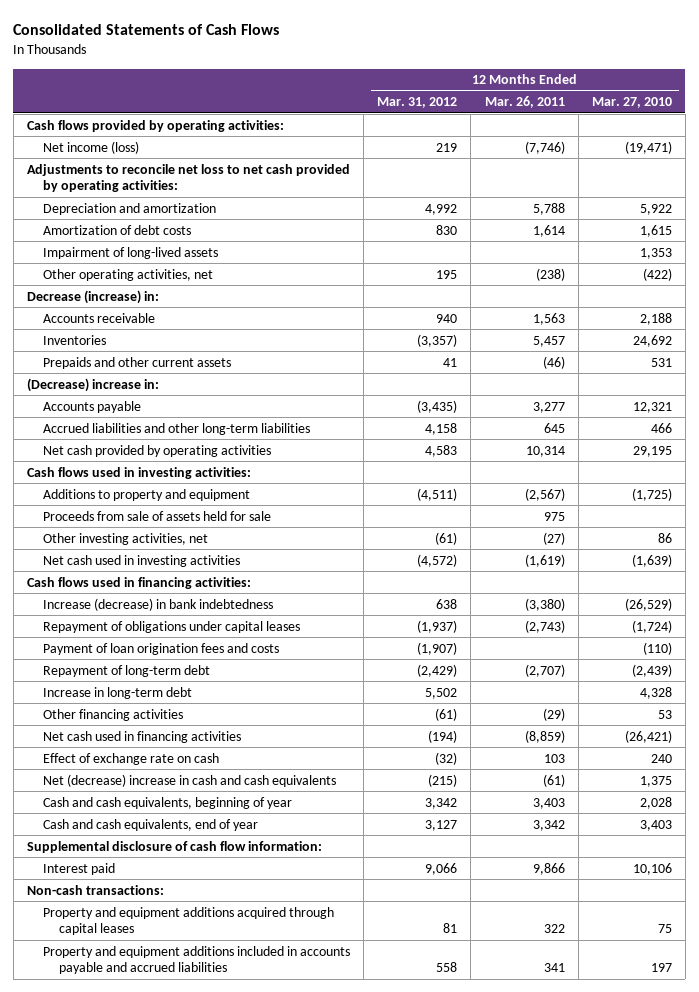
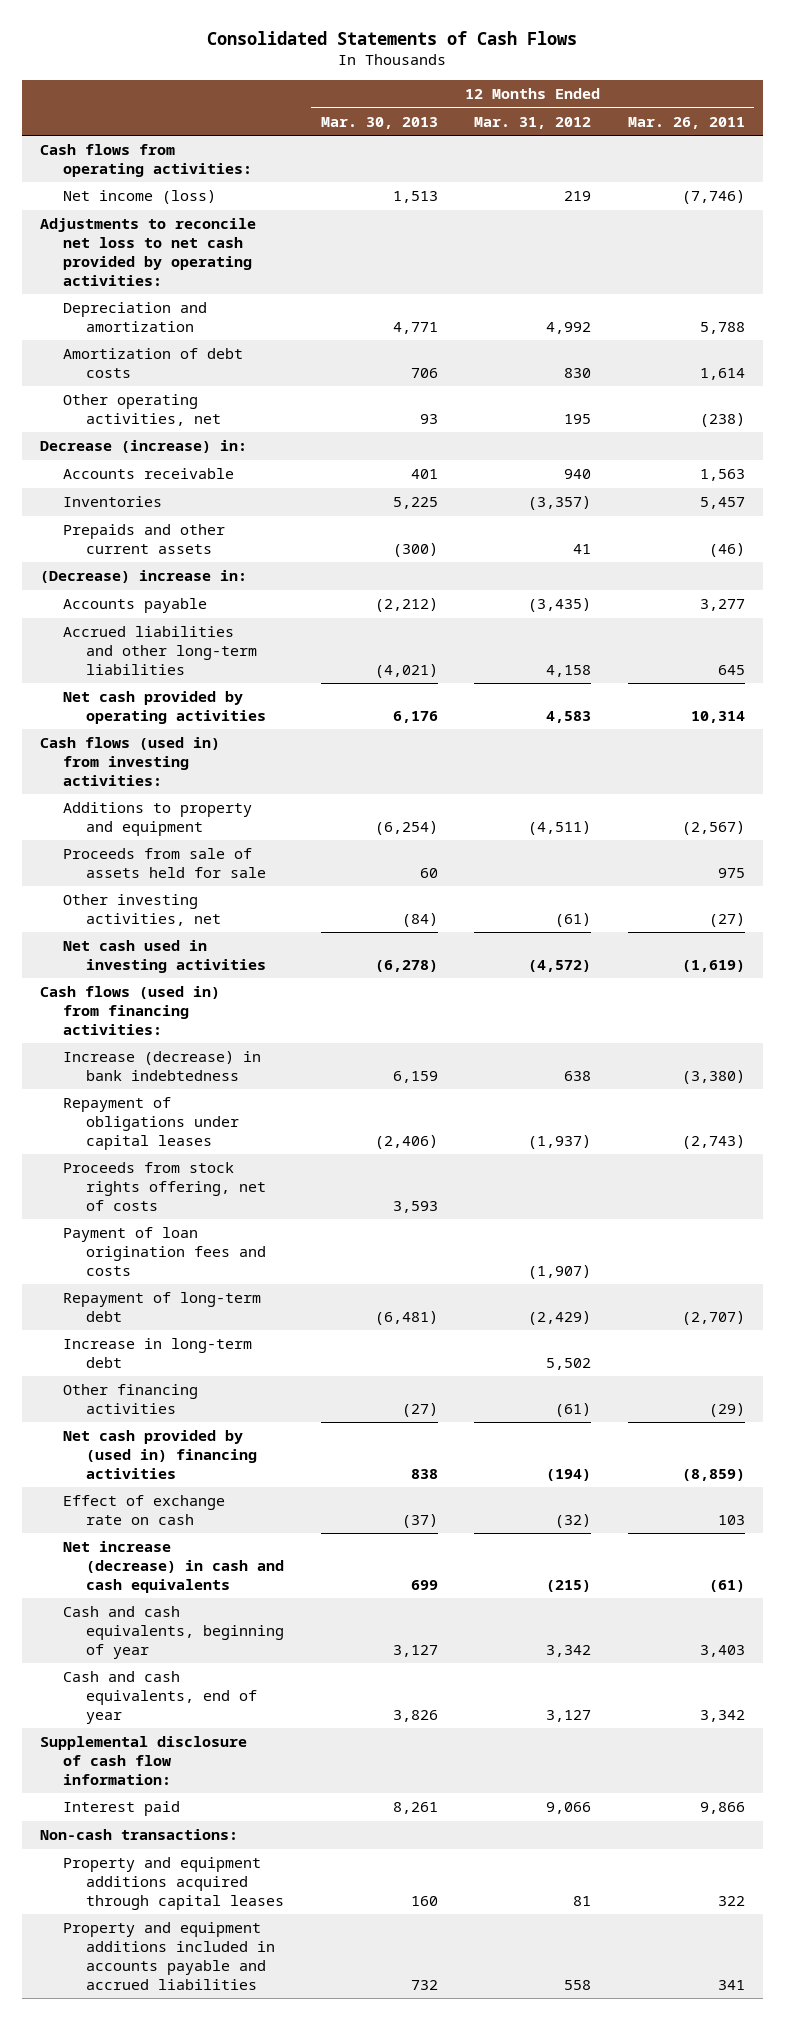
[591,97,672,109] Mar. 27, 2010 -> none
none -> [320,117,438,130] Mar. 30, 2013
[27,119,285,132] Cash flows provided by operating activities: -> [40,144,253,177] Cash flows from operating activities:
[42,246,218,259] Impairment of long-lived assets -> none
[27,466,252,479] Cash flows used in investing activities: -> [40,737,221,786] Cash flows (used in) from investing activities:
[27,576,252,589] Cash flows used in financing activities: -> [40,986,221,1035] Cash flows (used in) from financing activities:
none -> [63,1162,267,1211] Proceeds from stock rights offering, net of costs
[42,730,241,743] Net cash used in financing activities -> [63,1430,258,1479] Net cash provided by (used in) financing activities
[42,773,336,787] Net (decrease) increase in cash and cash equivalents -> [63,1541,285,1593] Net increase (decrease) in cash and cash equivalents

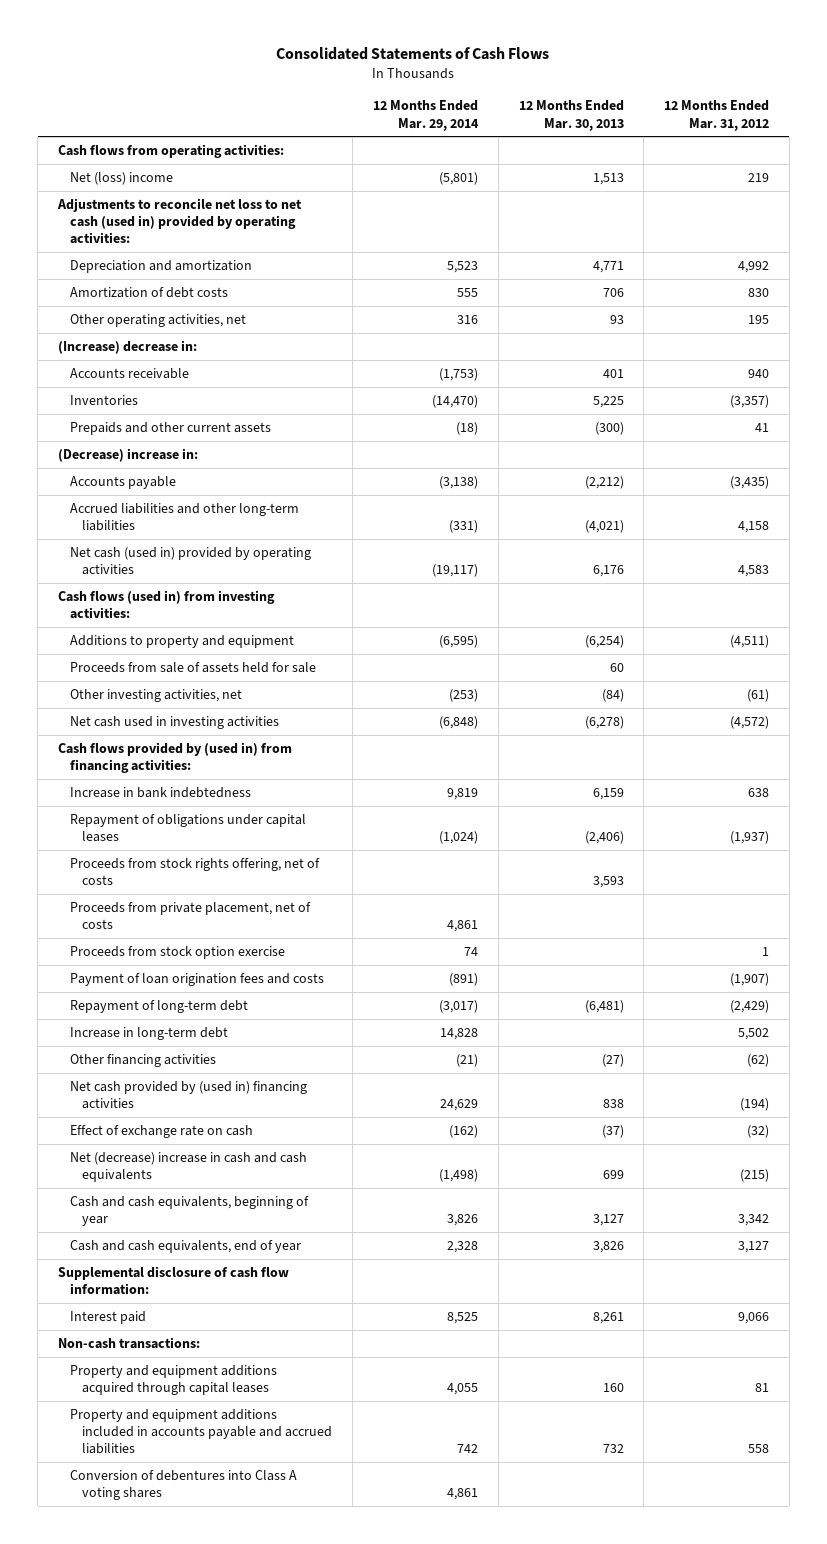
[627,117,745,130] Mar. 26, 2011 -> none
none -> [372,100,479,131] 12 Months Ended Mar. 29, 2014
[63,190,217,205] Net income (loss) -> [70,172,174,186] Net (loss) income
[40,218,257,286] Adjustments to reconcile net loss to net cash provided by operating activities: -> [56,198,302,245] Adjustments to reconcile net loss to net cash (used in) provided by operating activities:
[40,440,248,454] Decrease (increase) in: -> [57,340,197,355] (Increase) decrease in:
[63,691,267,724] Net cash provided by operating activities -> [70,547,312,576] Net cash (used in) provided by operating activities
[40,986,221,1035] Cash flows (used in) from financing activities: -> [57,742,292,774] Cash flows provided by (used in) from financing activities:
[63,1051,262,1081] Increase (decrease) in bank indebtedness -> [70,787,252,799] Increase in bank indebtedness
none -> [70,902,312,930] Proceeds from private placement, net of costs
none -> [70,946,286,960] Proceeds from stock option exercise
[555,1402,592,1417] (61) -> [747,1054,770,1068] (62)
[63,1541,285,1593] Net increase (decrease) in cash and cash equivalents -> [70,1152,308,1183] Net (decrease) increase in cash and cash equivalents
none -> [70,1470,298,1501] Conversion of debentures into Class A voting shares

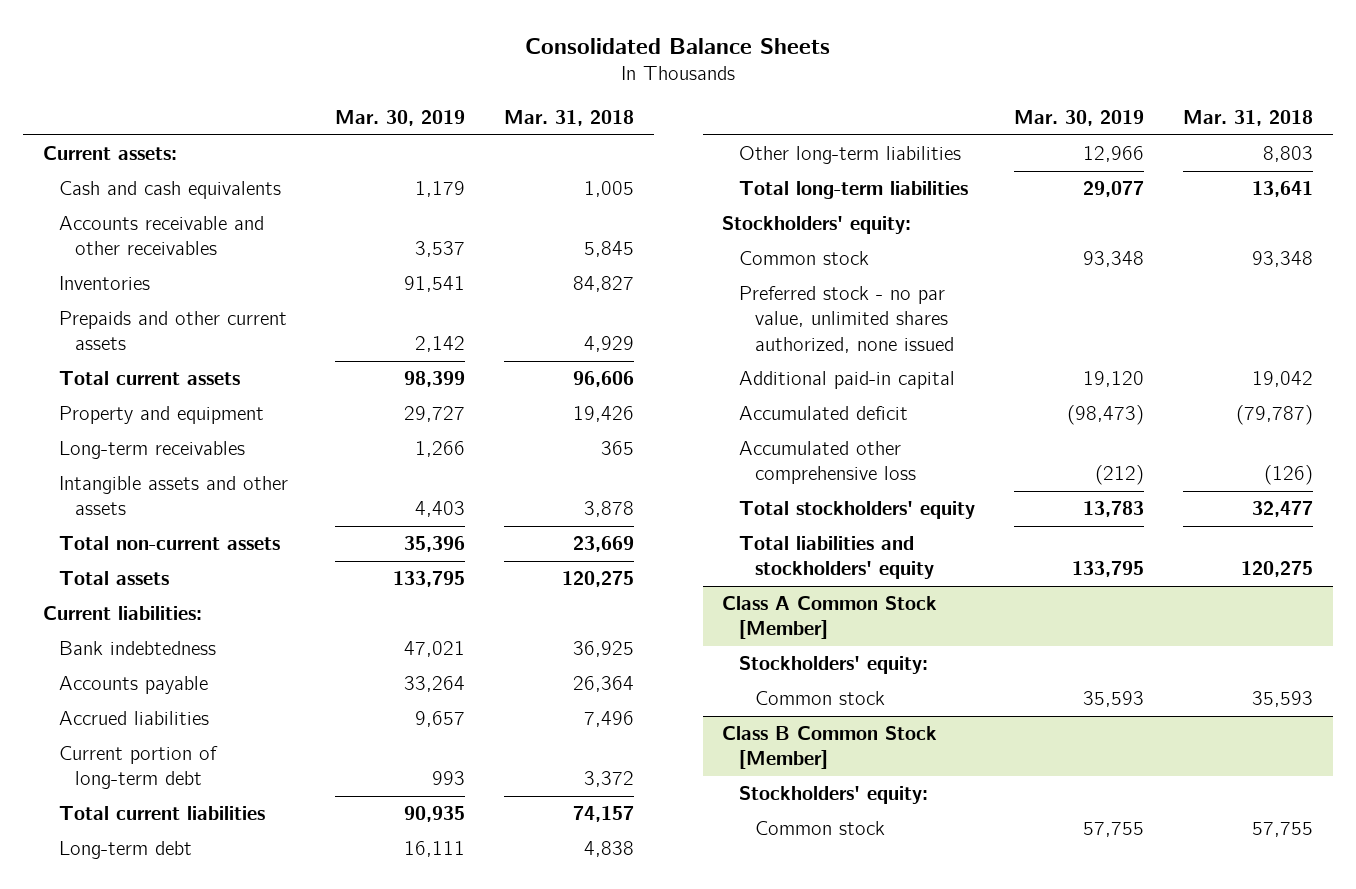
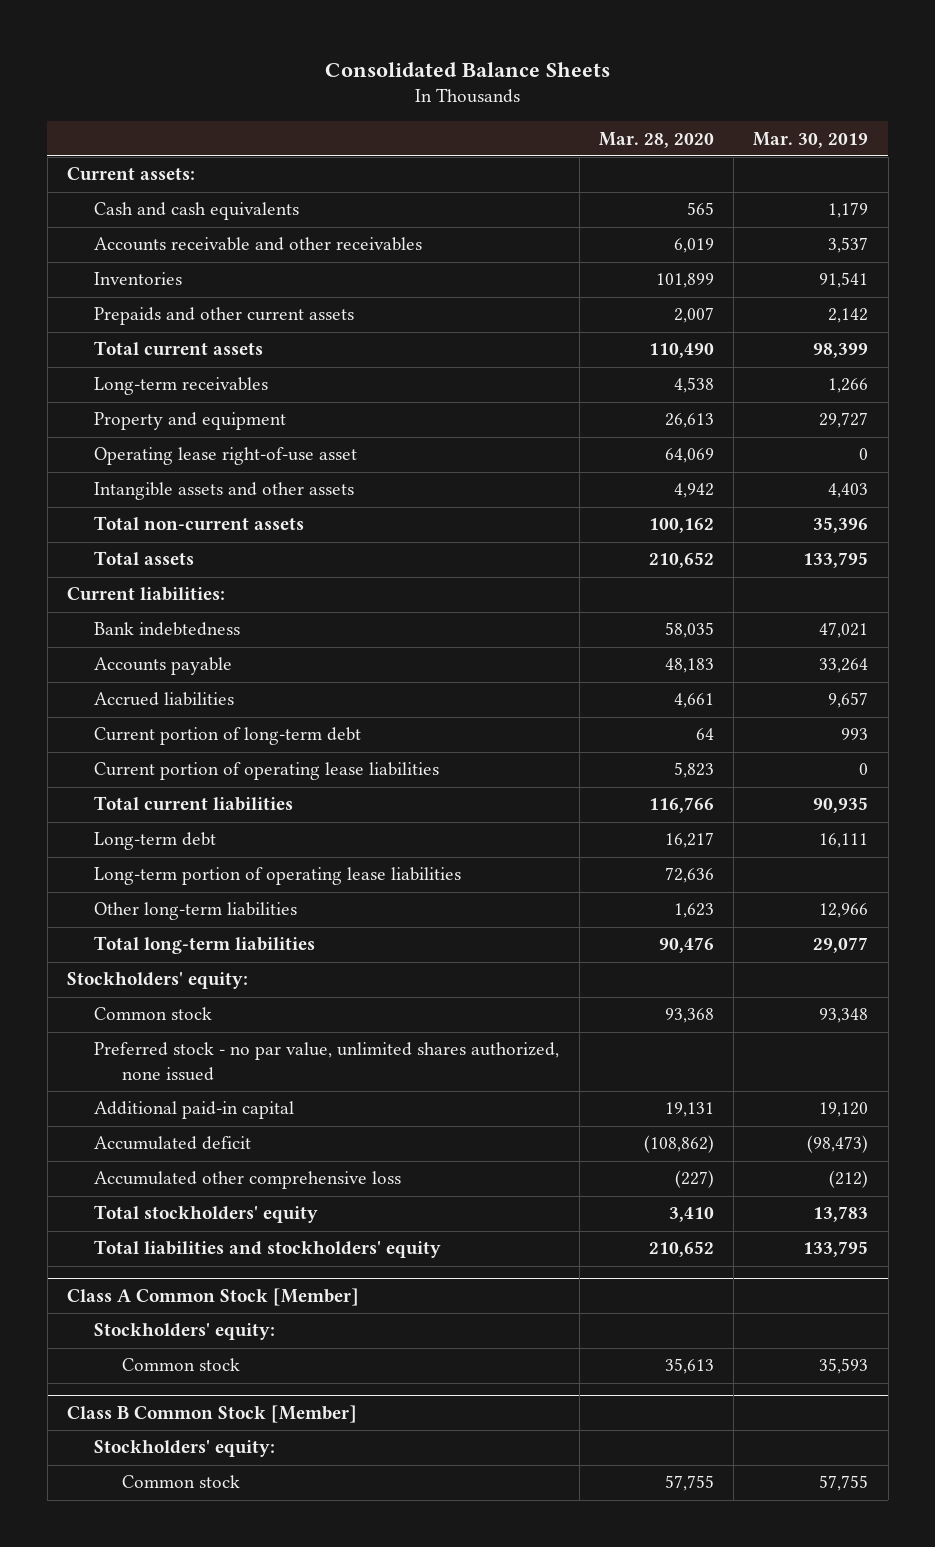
[503,110,634,127] Mar. 31, 2018 -> none
none -> [598,131,714,148] Mar. 28, 2020
[59,406,265,425] Property and equipment -> [94,412,287,431] Property and equipment
none -> [94,447,358,466] Operating lease right-of-use asset
none -> [94,762,440,781] Current portion of operating lease liabilities
none -> [94,867,462,886] Long-term portion of operating lease liabilities

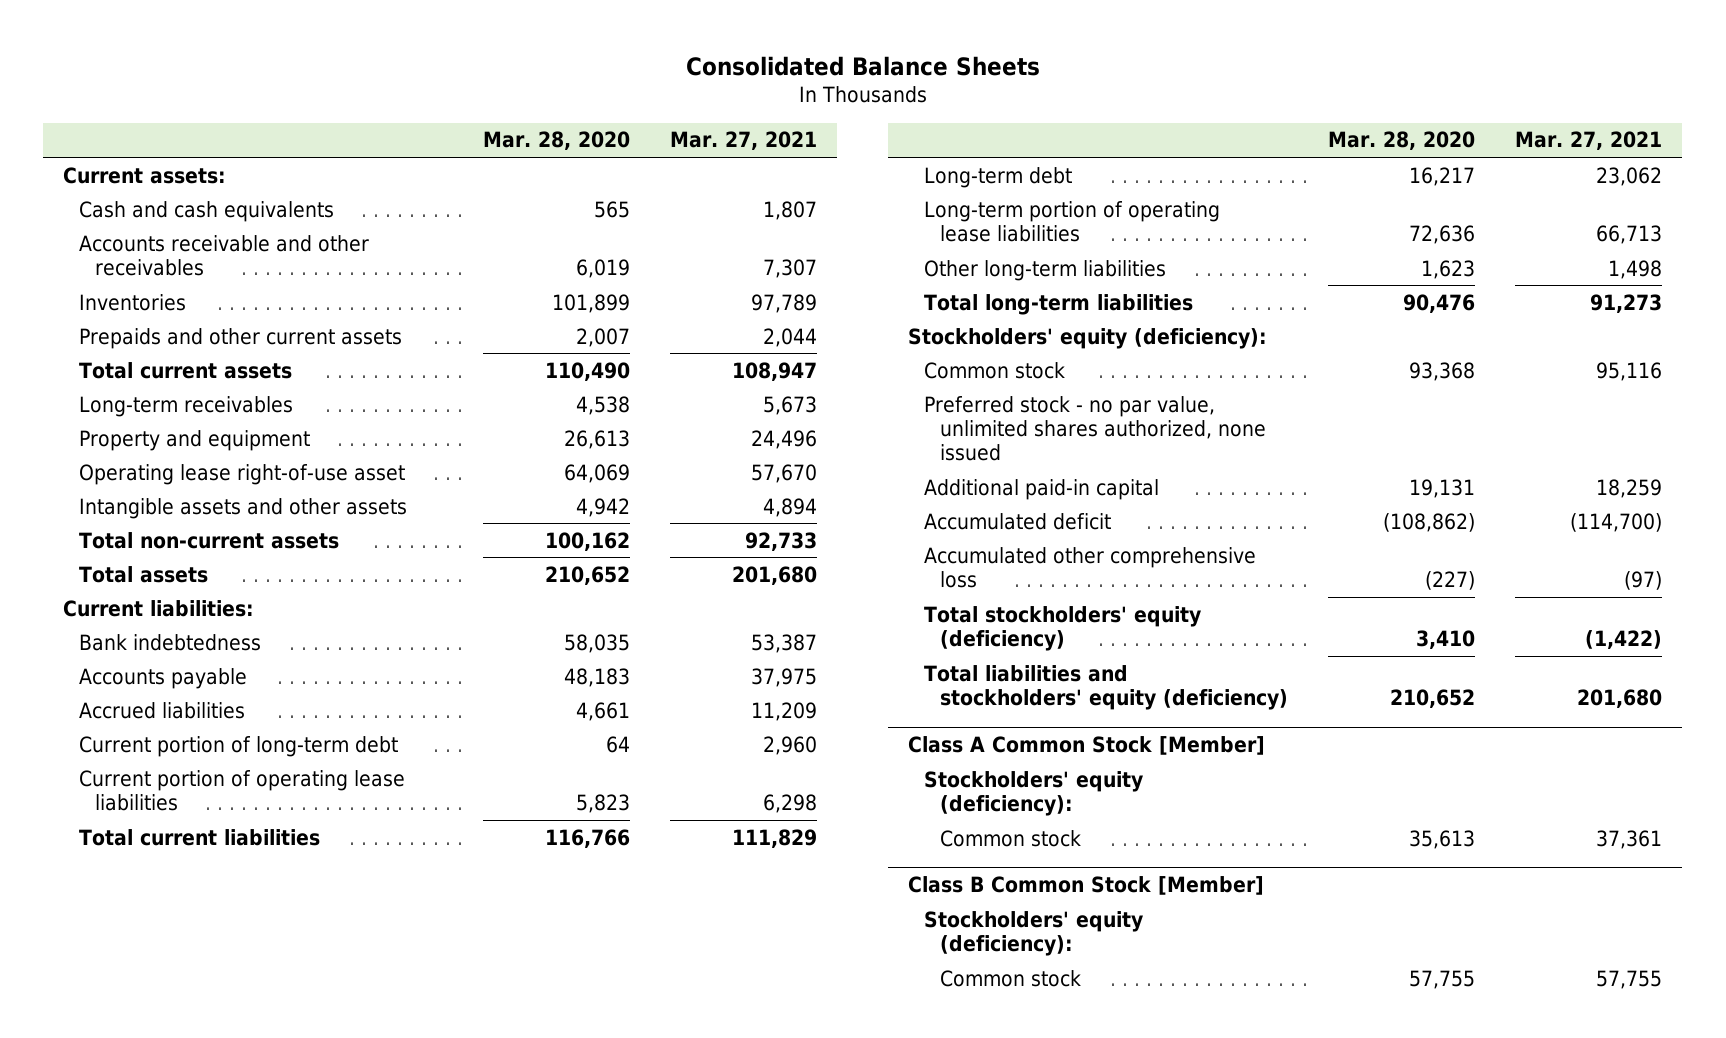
[753,131,869,148] Mar. 30, 2019 -> none
none -> [670,131,818,151] Mar. 27, 2021
[66,972,248,990] Stockholders' equity: -> [908,327,1268,349] Stockholders' equity (deficiency):
[94,1205,319,1224] Total stockholders' equity -> [924,605,1202,652] Total stockholders' equity (deficiency)
[94,1240,442,1259] Total liabilities and stockholders' equity -> [924,664,1289,711] Total liabilities and stockholders' equity (deficiency)
[94,1323,276,1341] Stockholders' equity: -> [924,770,1144,817] Stockholders' equity (deficiency):
[94,1440,276,1458] Stockholders' equity: -> [924,910,1144,957] Stockholders' equity (deficiency):

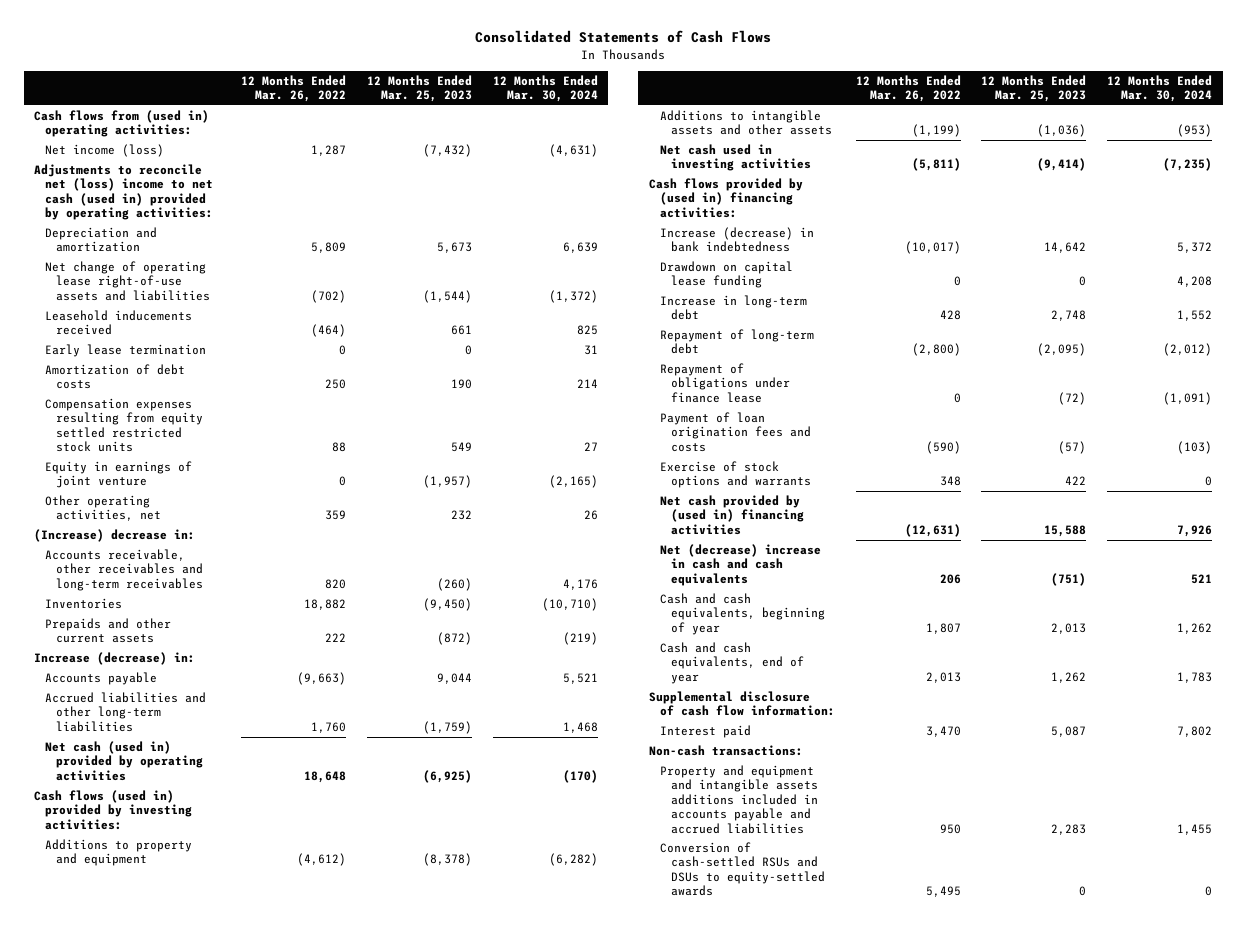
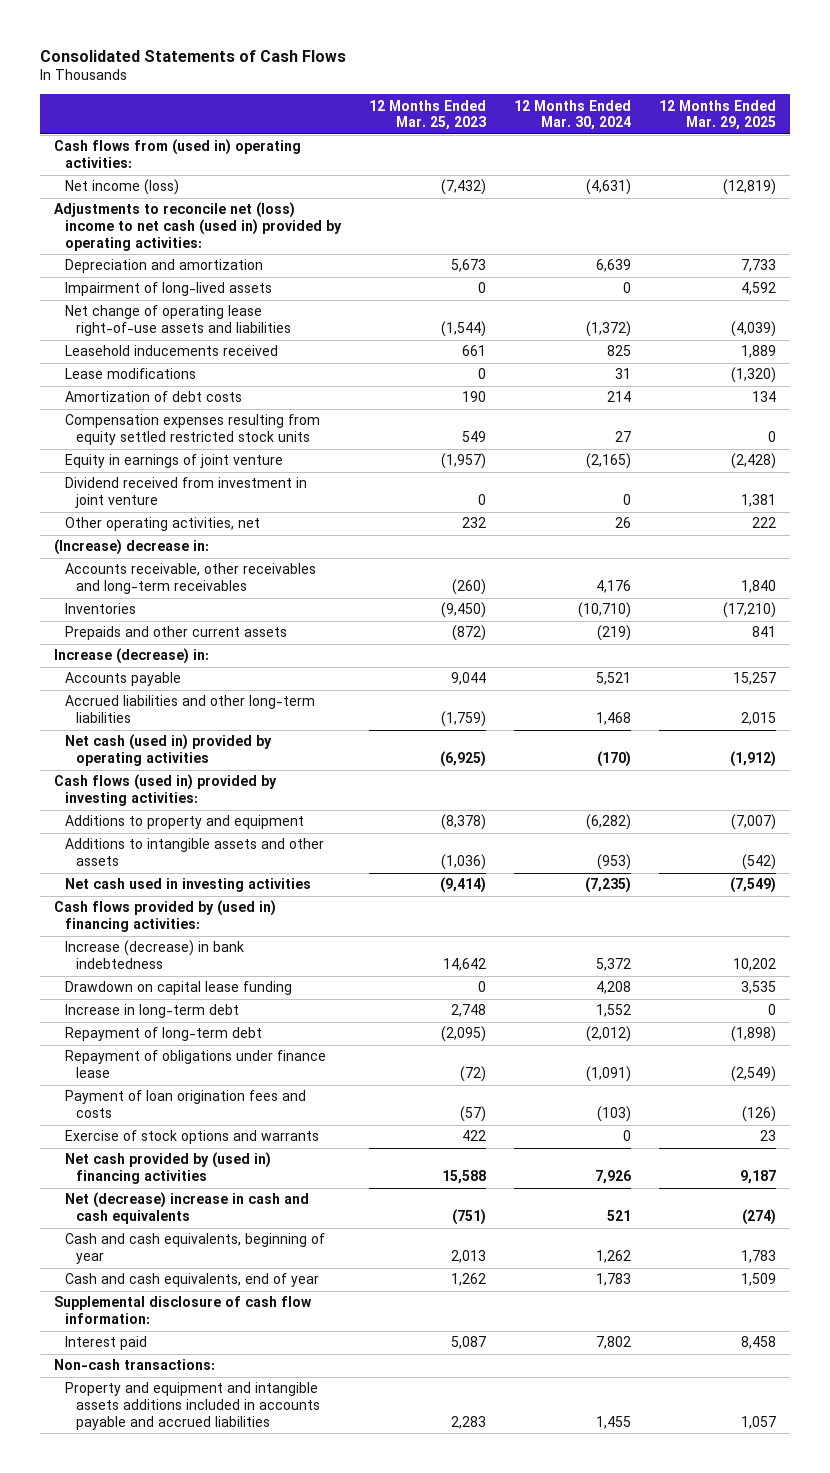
[241,74,347,103] 12 Months Ended Mar. 26, 2022 -> none
none -> [658,99,776,131] 12 Months Ended Mar. 29, 2025
none -> [64,282,272,297] Impairment of long-lived assets
[45,344,207,358] Early lease termination -> none
none -> [64,368,196,380] Lease modifications
none -> [64,477,307,509] Dividend received from investment in joint venture
[659,842,825,897] Conversion of cash-settled RSUs and DSUs to equity-settled awards -> none

